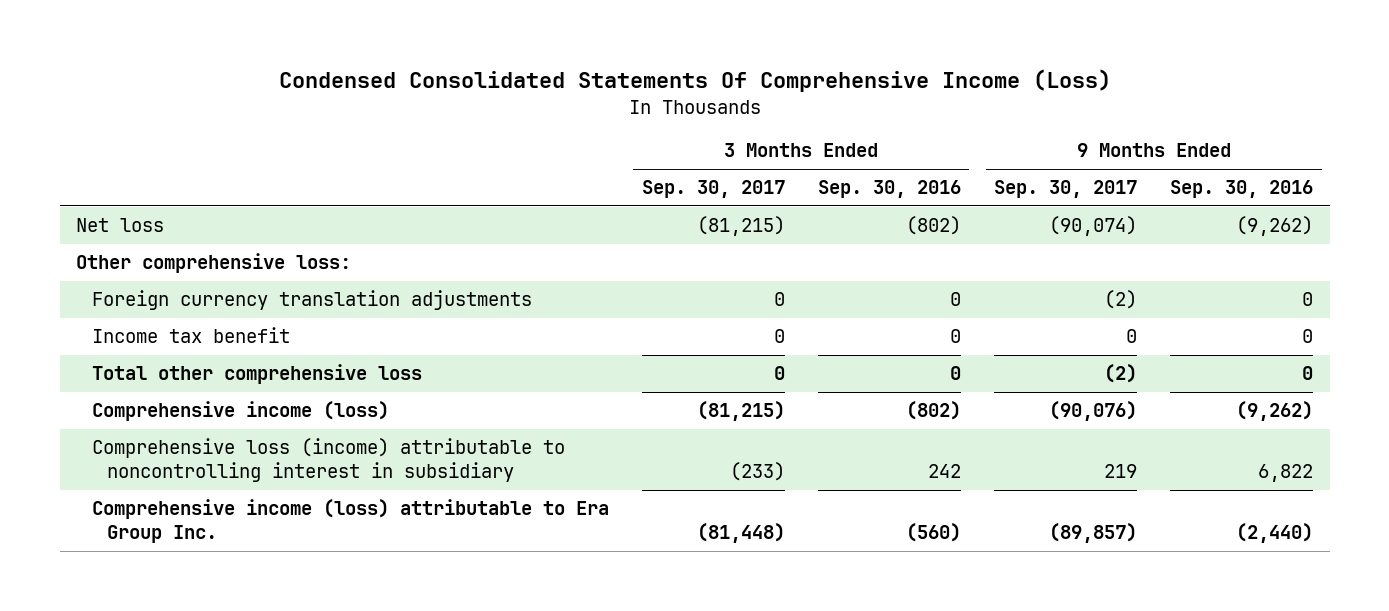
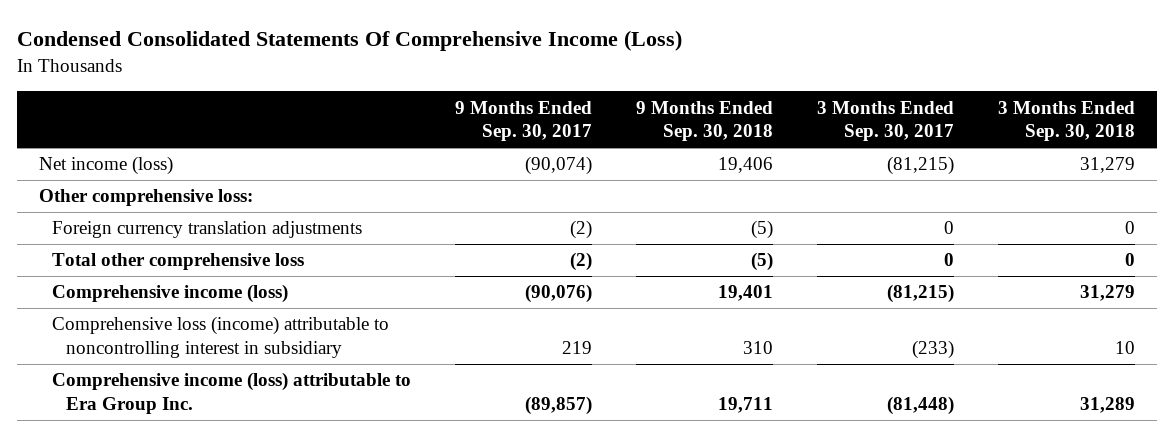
[817,180,961,199] Sep. 30, 2016 -> none
[1170,180,1314,199] Sep. 30, 2016 -> none
none -> [636,100,774,142] 9 Months Ended Sep. 30, 2018
none -> [998,100,1136,142] 3 Months Ended Sep. 30, 2018
[76,218,165,233] Net loss -> [38,156,173,176] Net income (loss)
[91,327,290,344] Income tax benefit -> none

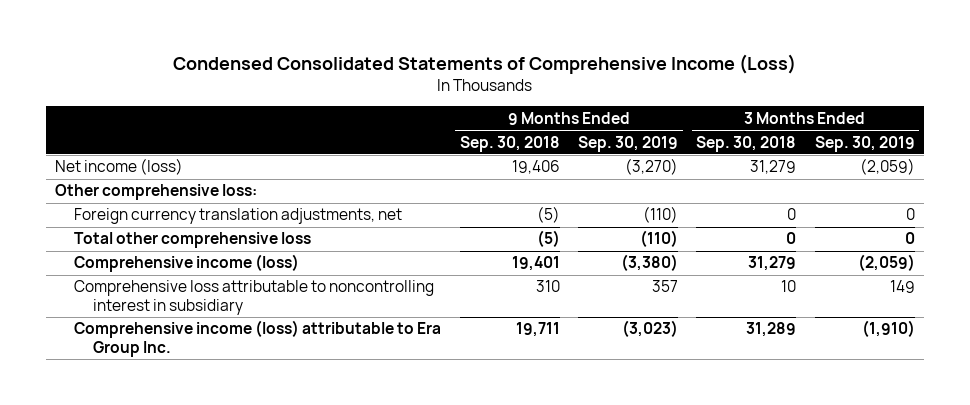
[16,30,682,52] Condensed Consolidated Statements Of Comprehensive Income (Loss) -> [172,54,796,75] Condensed Consolidated Statements of Comprehensive Income (Loss)
[455,100,593,142] 9 Months Ended Sep. 30, 2017 -> none
[817,100,955,142] 3 Months Ended Sep. 30, 2017 -> none
none -> [577,135,678,152] Sep. 30, 2019
none -> [814,135,915,152] Sep. 30, 2019
[52,221,363,239] Foreign currency translation adjustments -> [74,208,403,225] Foreign currency translation adjustments, net
[52,316,390,358] Comprehensive loss (income) attributable to noncontrolling interest in subsidiary -> [74,280,435,315] Comprehensive loss attributable to noncontrolling interest in subsidiary

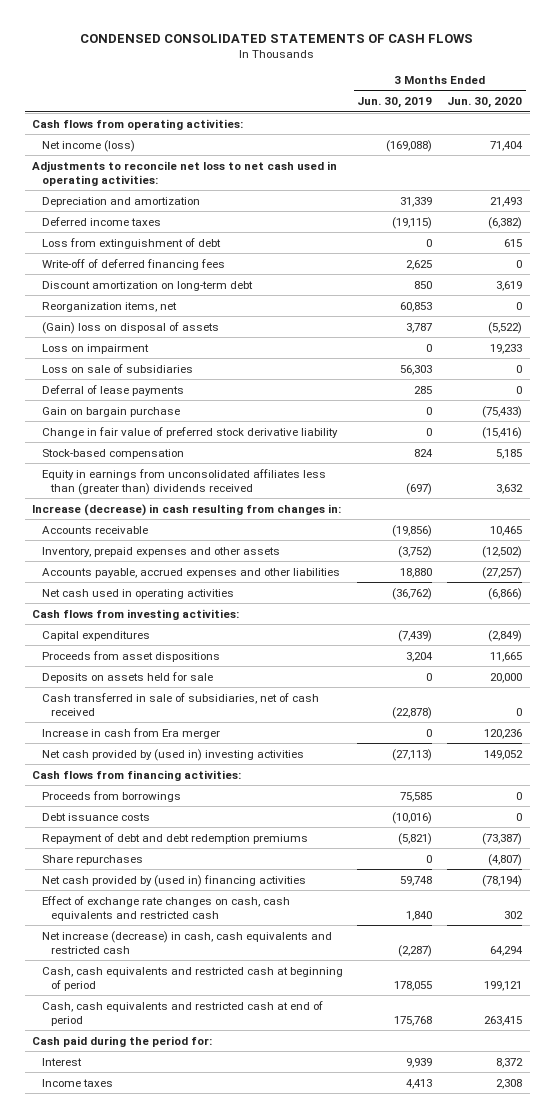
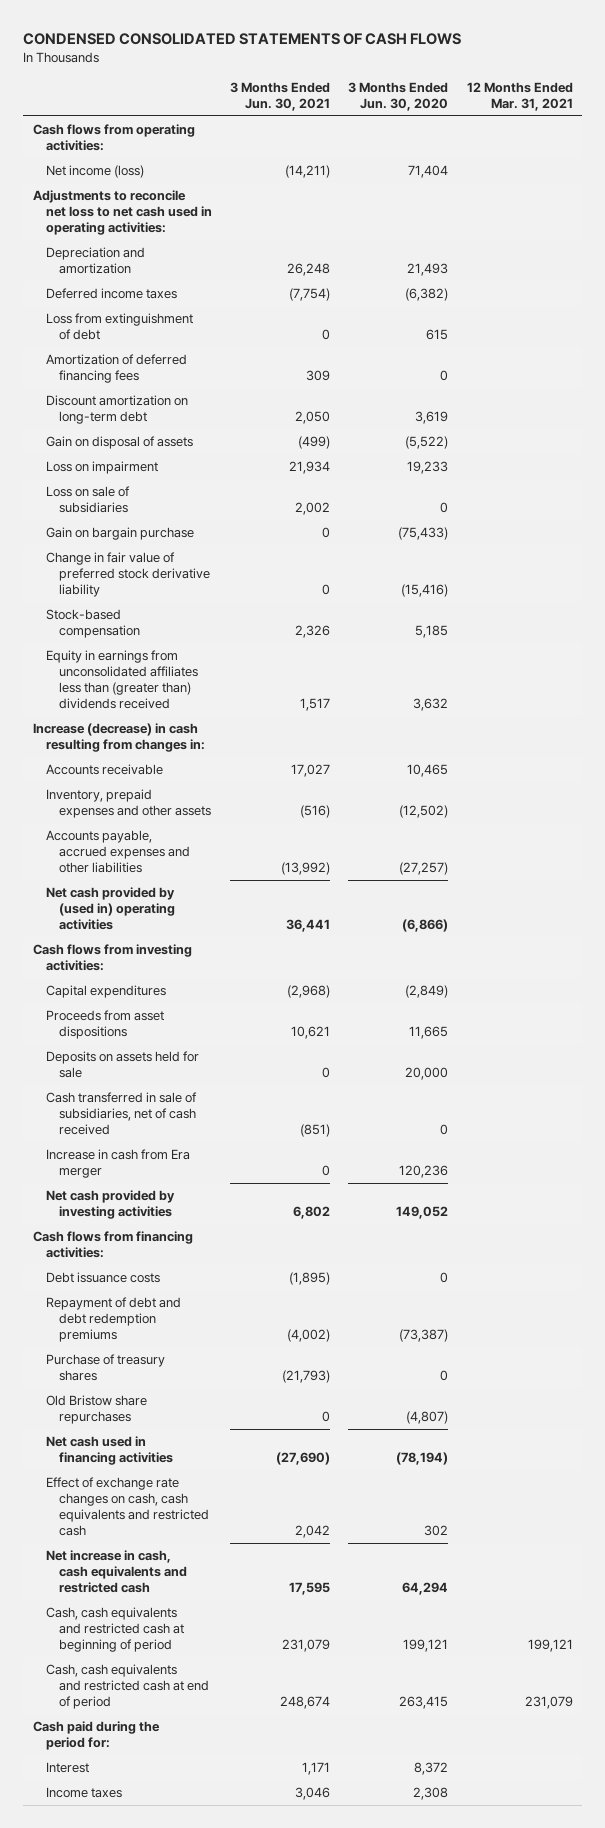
[357,97,433,109] Jun. 30, 2019 -> none
none -> [229,81,330,111] 3 Months Ended Jun. 30, 2021
none -> [466,81,573,111] 12 Months Ended Mar. 31, 2021
[41,258,225,270] Write-off of deferred financing fees -> [45,354,187,384] Amortization of deferred financing fees
[41,301,177,312] Reorganization items, net -> none
[41,321,219,334] (Gain) loss on disposal of assets -> [45,436,193,450] Gain on disposal of assets
[41,384,184,396] Deferral of lease payments -> none
[41,588,234,599] Net cash used in operating activities -> [45,887,175,931] Net cash provided by (used in) operating activities
[41,748,304,761] Net cash provided by (used in) investing activities -> [45,1190,175,1220] Net cash provided by investing activities
[41,790,181,802] Proceeds from borrowings -> none
none -> [45,1354,165,1382] Purchase of treasury shares
[41,854,143,865] Share repurchases -> [45,1395,147,1425] Old Bristow share repurchases
[41,874,306,887] Net cash provided by (used in) financing activities -> [45,1436,173,1466] Net cash used in financing activities
[41,930,332,954] Net increase (decrease) in cash, cash equivalents and restricted cash -> [45,1550,187,1594] Net increase in cash, cash equivalents and restricted cash

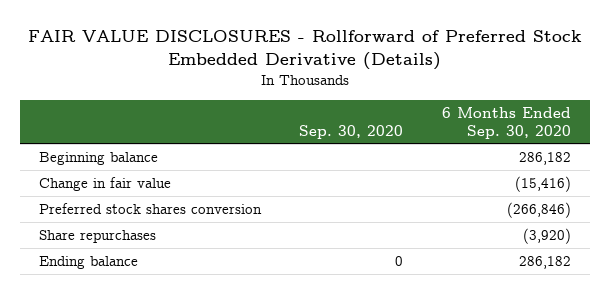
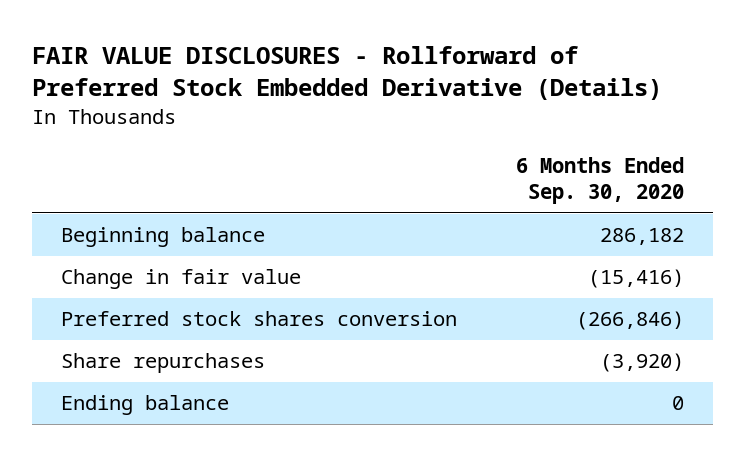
[299,124,404,139] Sep. 30, 2020 -> none
[518,255,571,269] 286,182 -> [671,396,684,411] 0

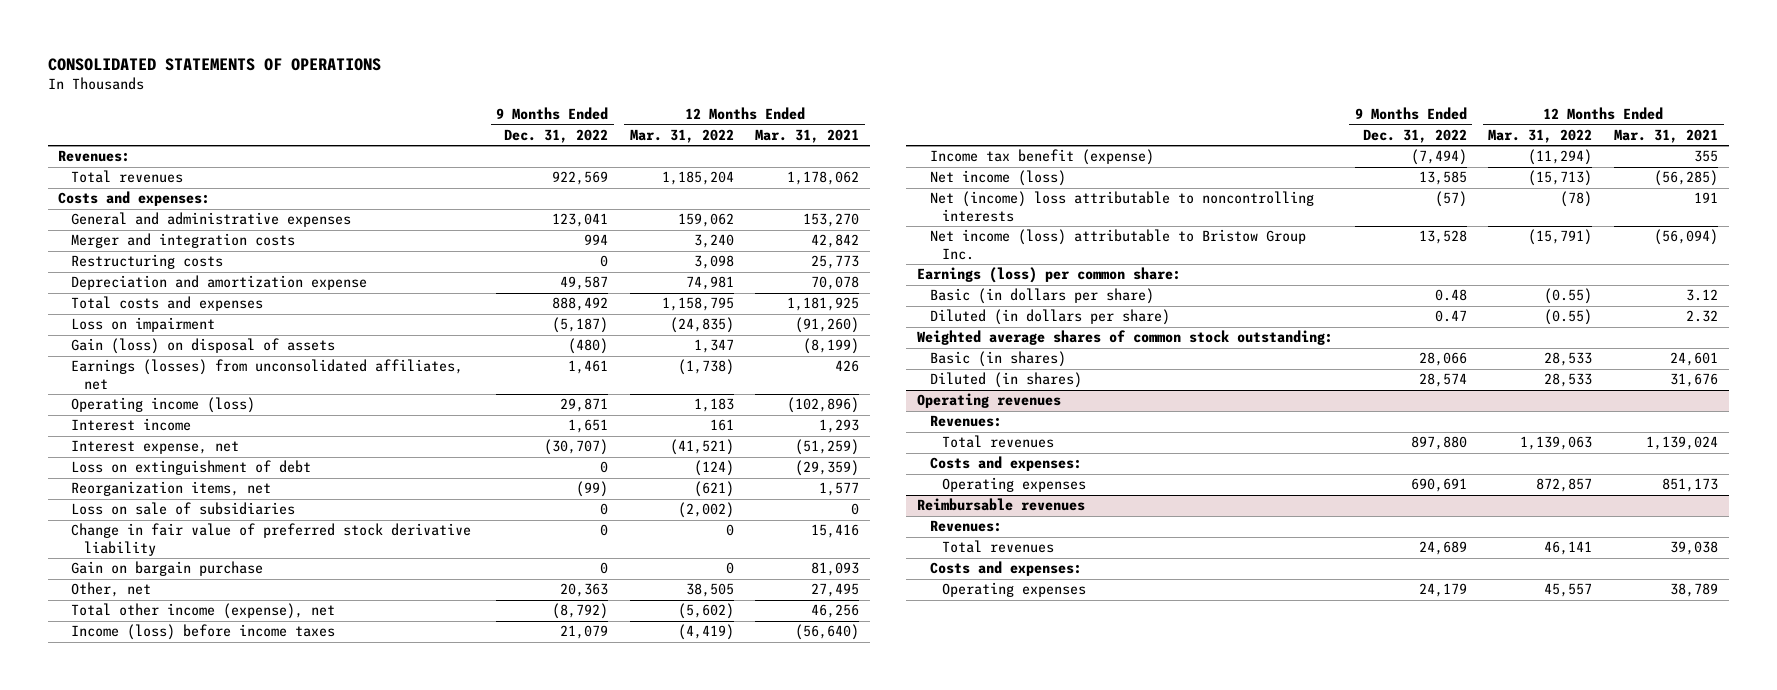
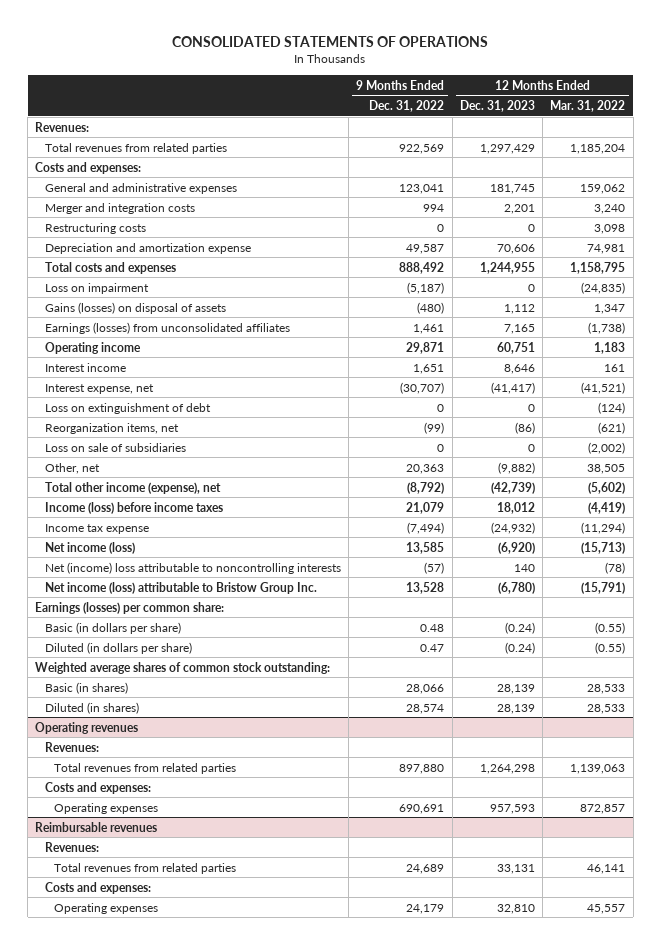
[755,128,860,143] Mar. 31, 2021 -> none
none -> [459,100,535,113] Dec. 31, 2023
[71,170,184,184] Total revenues -> [44,142,227,154] Total revenues from related parties
[71,338,336,355] Gain (loss) on disposal of assets -> [44,301,226,314] Gains (losses) on disposal of assets
[71,359,464,390] Earnings (losses) from unconsolidated affiliates, net -> [44,321,290,334] Earnings (losses) from unconsolidated affiliates
[71,397,256,414] Operating income (loss) -> [44,341,141,354] Operating income
[71,523,472,556] Change in fair value of preferred stock derivative liability -> none
[71,561,264,577] Gain on bargain purchase -> none
[929,149,1154,166] Income tax benefit (expense) -> [44,523,149,534] Income tax expense
[917,267,1182,284] Earnings (loss) per common share: -> [35,601,225,614] Earnings (losses) per common share:
[942,435,1055,449] Total revenues -> [53,762,236,774] Total revenues from related parties
[942,540,1055,554] Total revenues -> [53,862,236,874] Total revenues from related parties

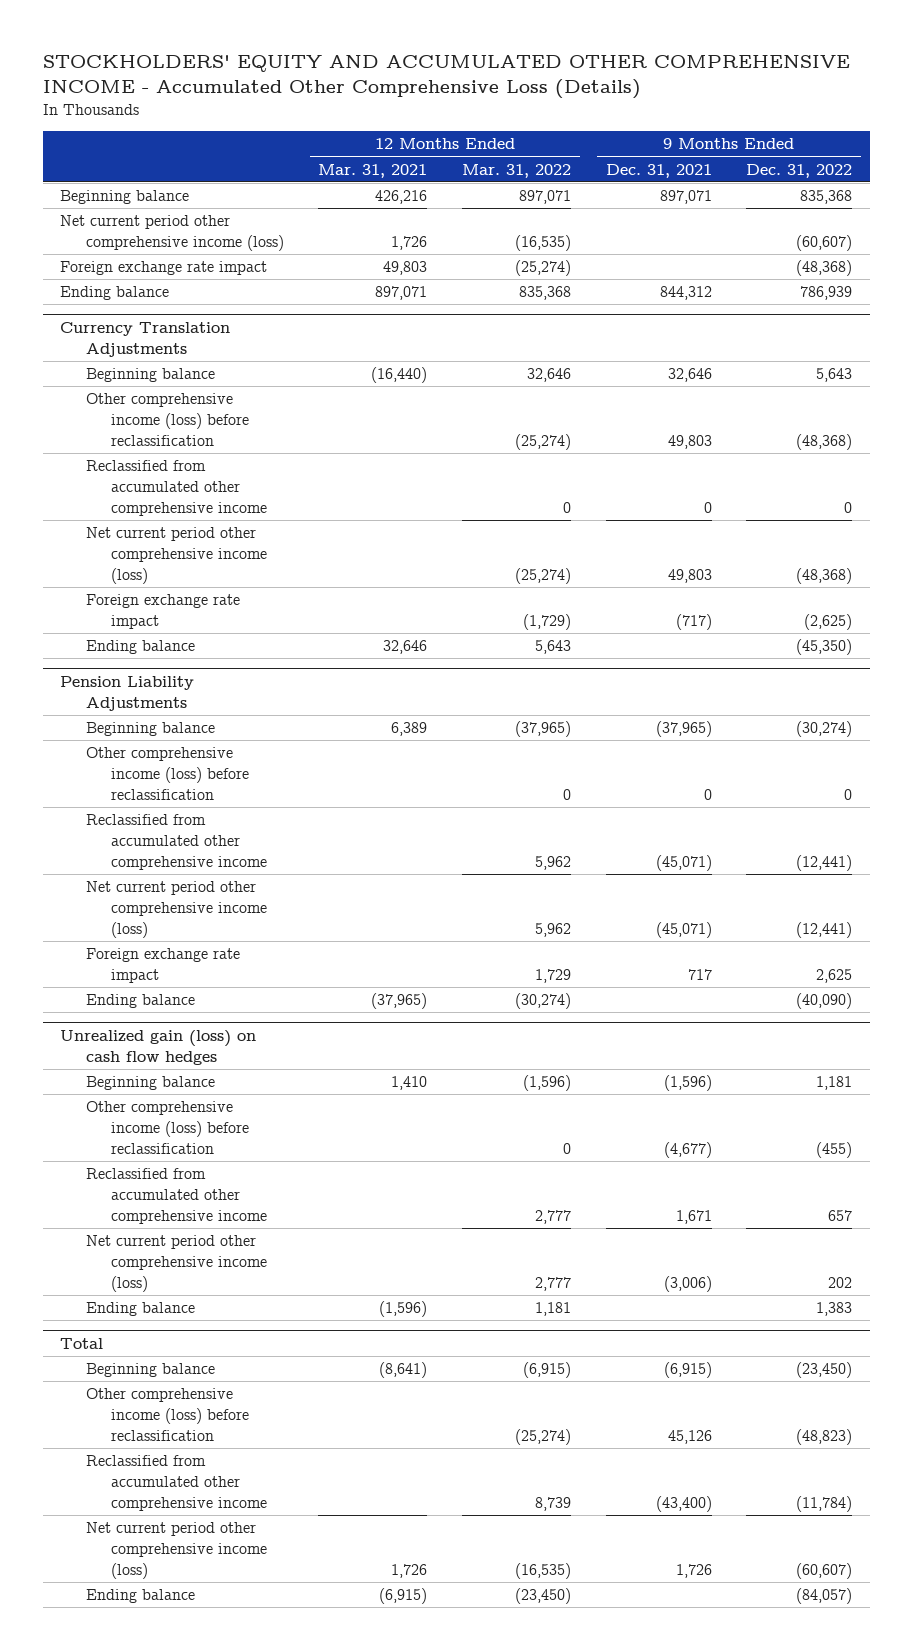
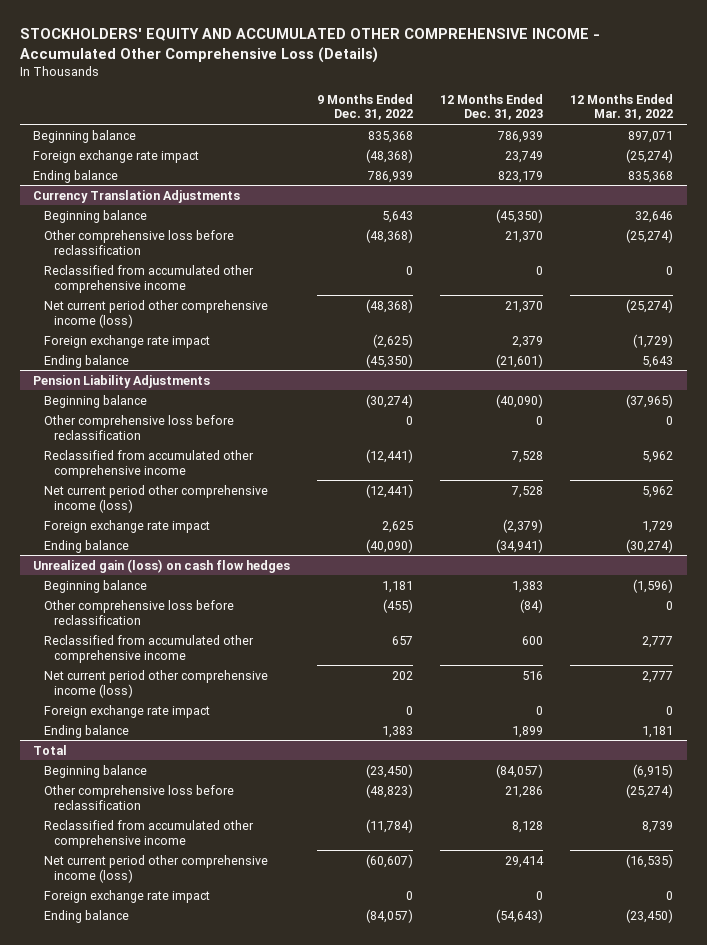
[318,163,428,178] Mar. 31, 2021 -> none
[605,163,712,178] Dec. 31, 2021 -> none
none -> [440,93,544,121] 12 Months Ended Dec. 31, 2023
[60,215,284,252] Net current period other comprehensive income (loss) -> none
[85,393,250,447] Other comprehensive income (loss) before reclassification -> [43,229,234,255] Other comprehensive loss before reclassification
[85,747,250,801] Other comprehensive income (loss) before reclassification -> [43,414,234,440] Other comprehensive loss before reclassification
[85,1101,250,1155] Other comprehensive income (loss) before reclassification -> [43,599,234,625] Other comprehensive loss before reclassification
none -> [43,704,210,718] Foreign exchange rate impact
[85,1388,250,1442] Other comprehensive income (loss) before reclassification -> [43,784,234,810] Other comprehensive loss before reclassification
none -> [43,889,210,903] Foreign exchange rate impact

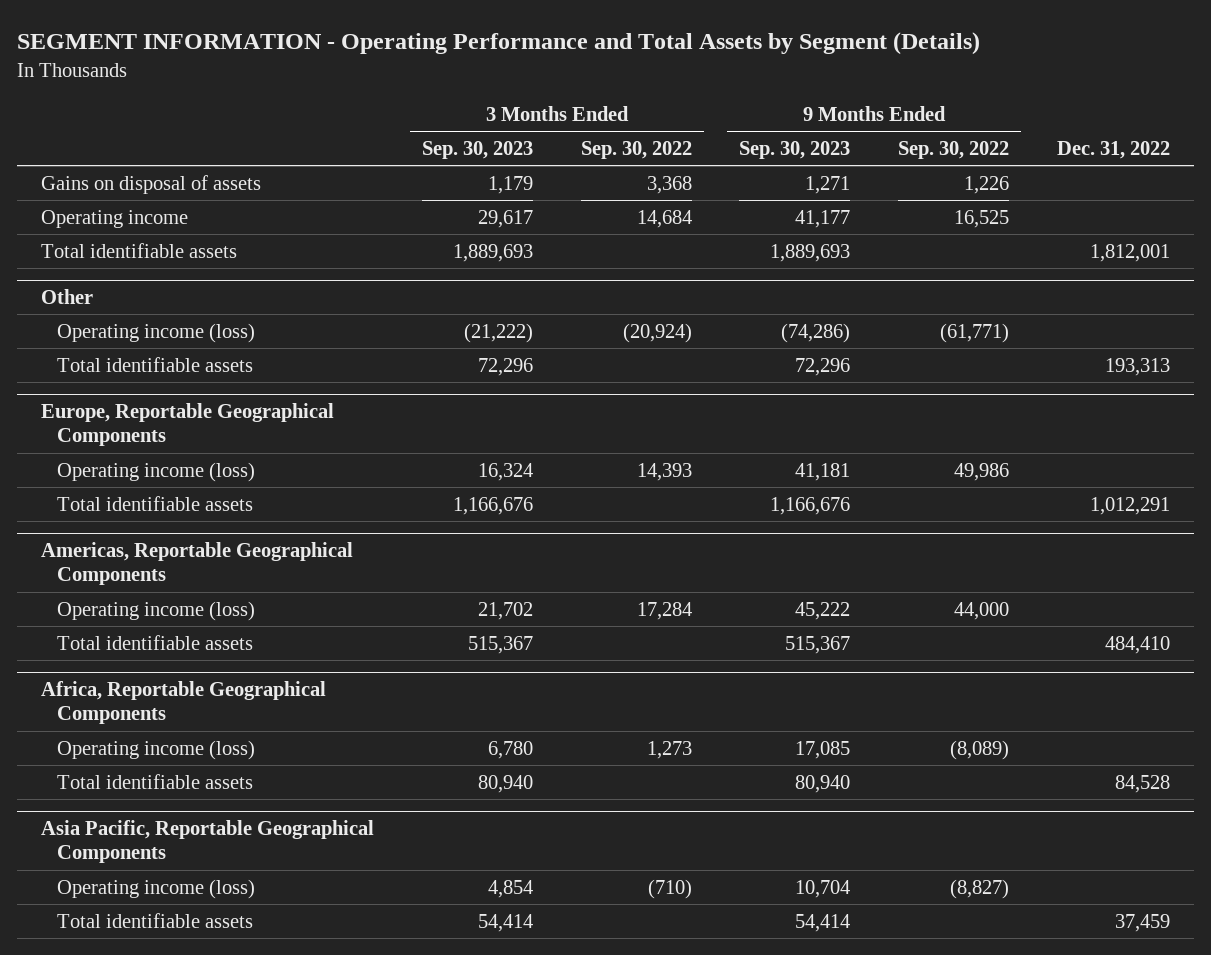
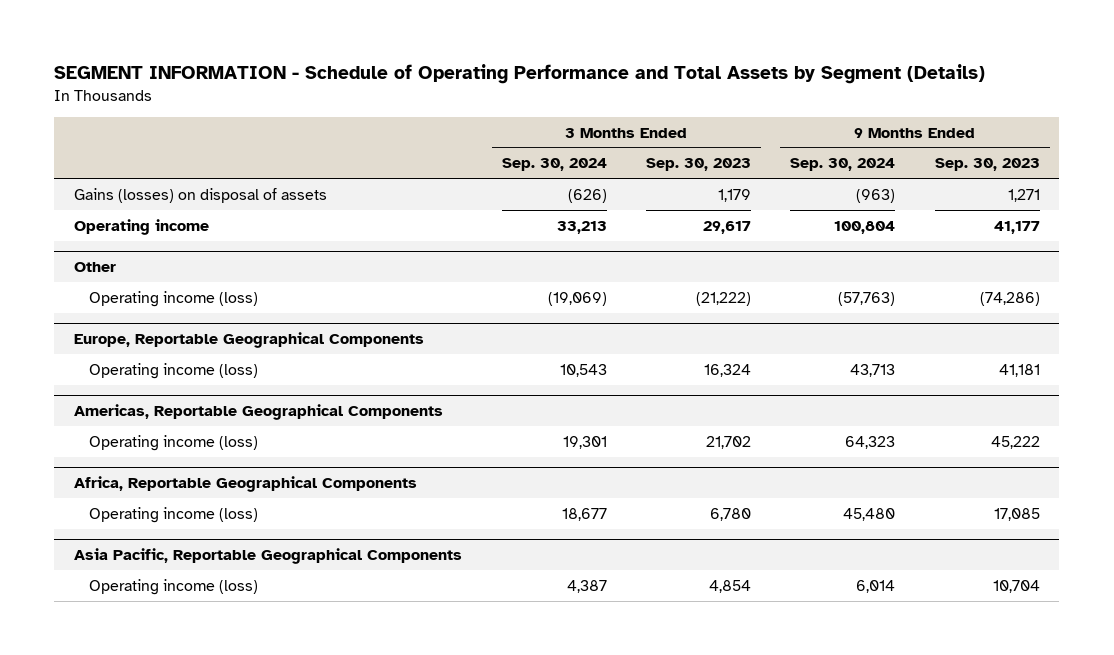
[16,31,980,55] SEGMENT INFORMATION - Operating Performance and Total Assets by Segment (Details) -> [54,64,986,85] SEGMENT INFORMATION - Schedule of Operating Performance and Total Assets by Segment (Details)
[580,141,692,160] Sep. 30, 2022 -> none
[898,141,1010,160] Sep. 30, 2022 -> none
[1057,141,1171,160] Dec. 31, 2022 -> none
none -> [501,158,607,172] Sep. 30, 2024
none -> [790,158,896,172] Sep. 30, 2024
[40,174,261,194] Gains on disposal of assets -> [74,187,328,203] Gains (losses) on disposal of assets
[40,242,237,258] Total identifiable assets -> none
[56,356,253,372] Total identifiable assets -> none
[56,495,253,511] Total identifiable assets -> none
[56,634,253,650] Total identifiable assets -> none
[56,773,253,789] Total identifiable assets -> none
[56,912,253,928] Total identifiable assets -> none

